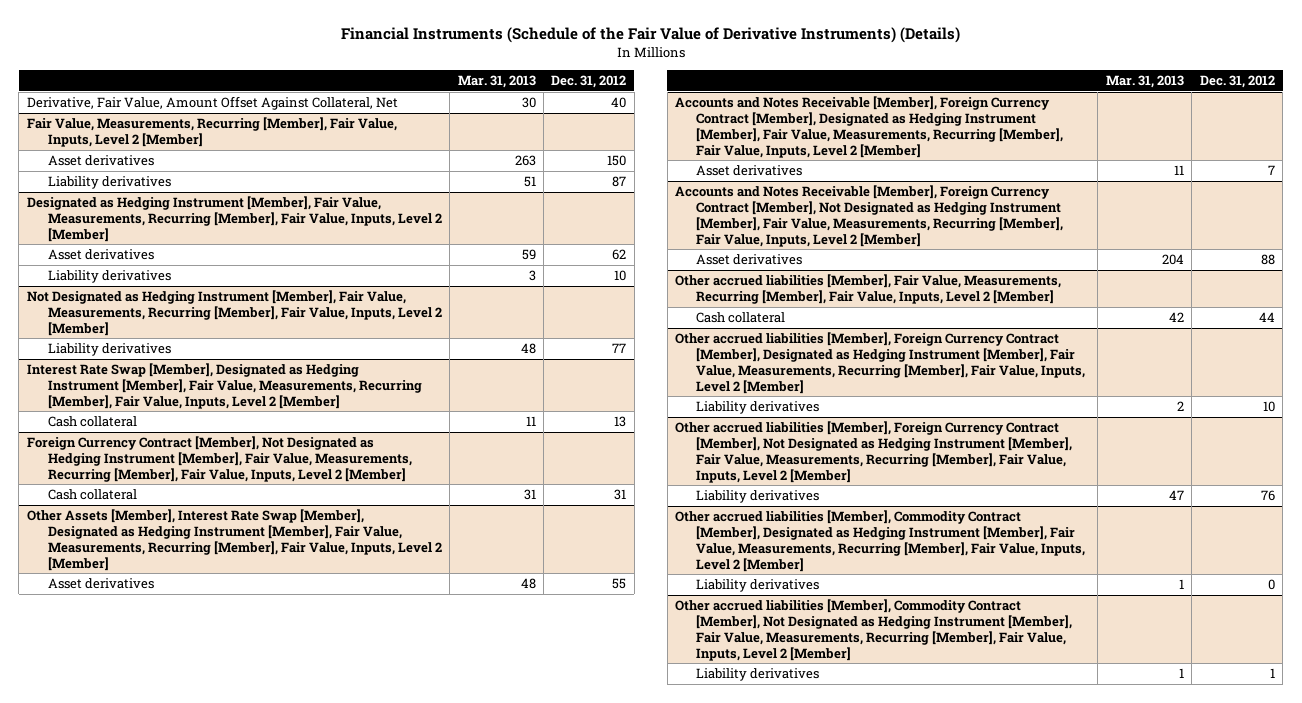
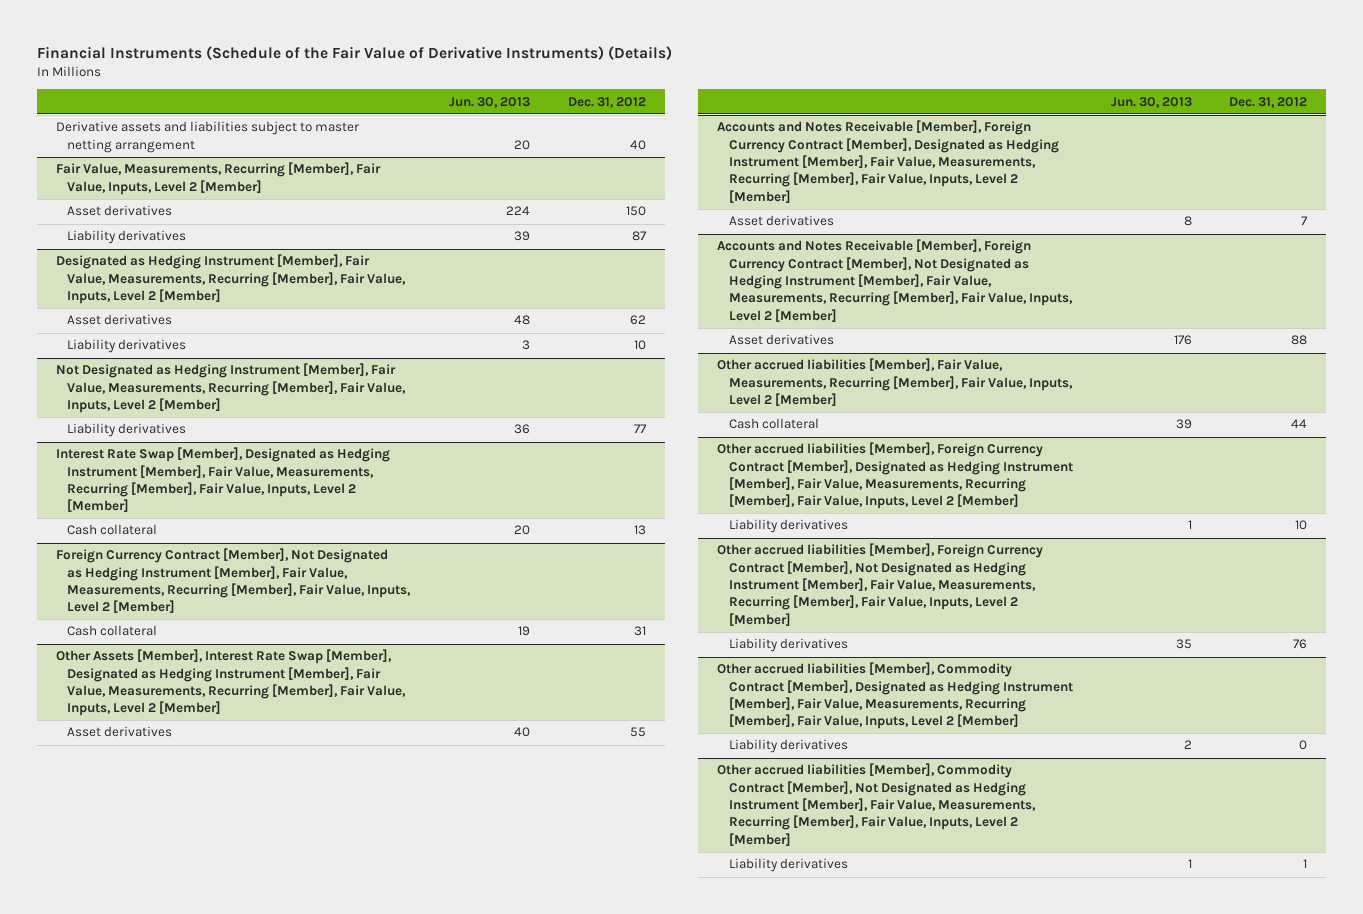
[457,75,536,89] Mar. 31, 2013 -> none
none -> [449,96,531,108] Jun. 30, 2013
[26,96,398,111] Derivative, Fair Value, Amount Offset Against Collateral, Net -> none
none -> [55,121,359,153] Derivative assets and liabilities subject to master netting arrangement

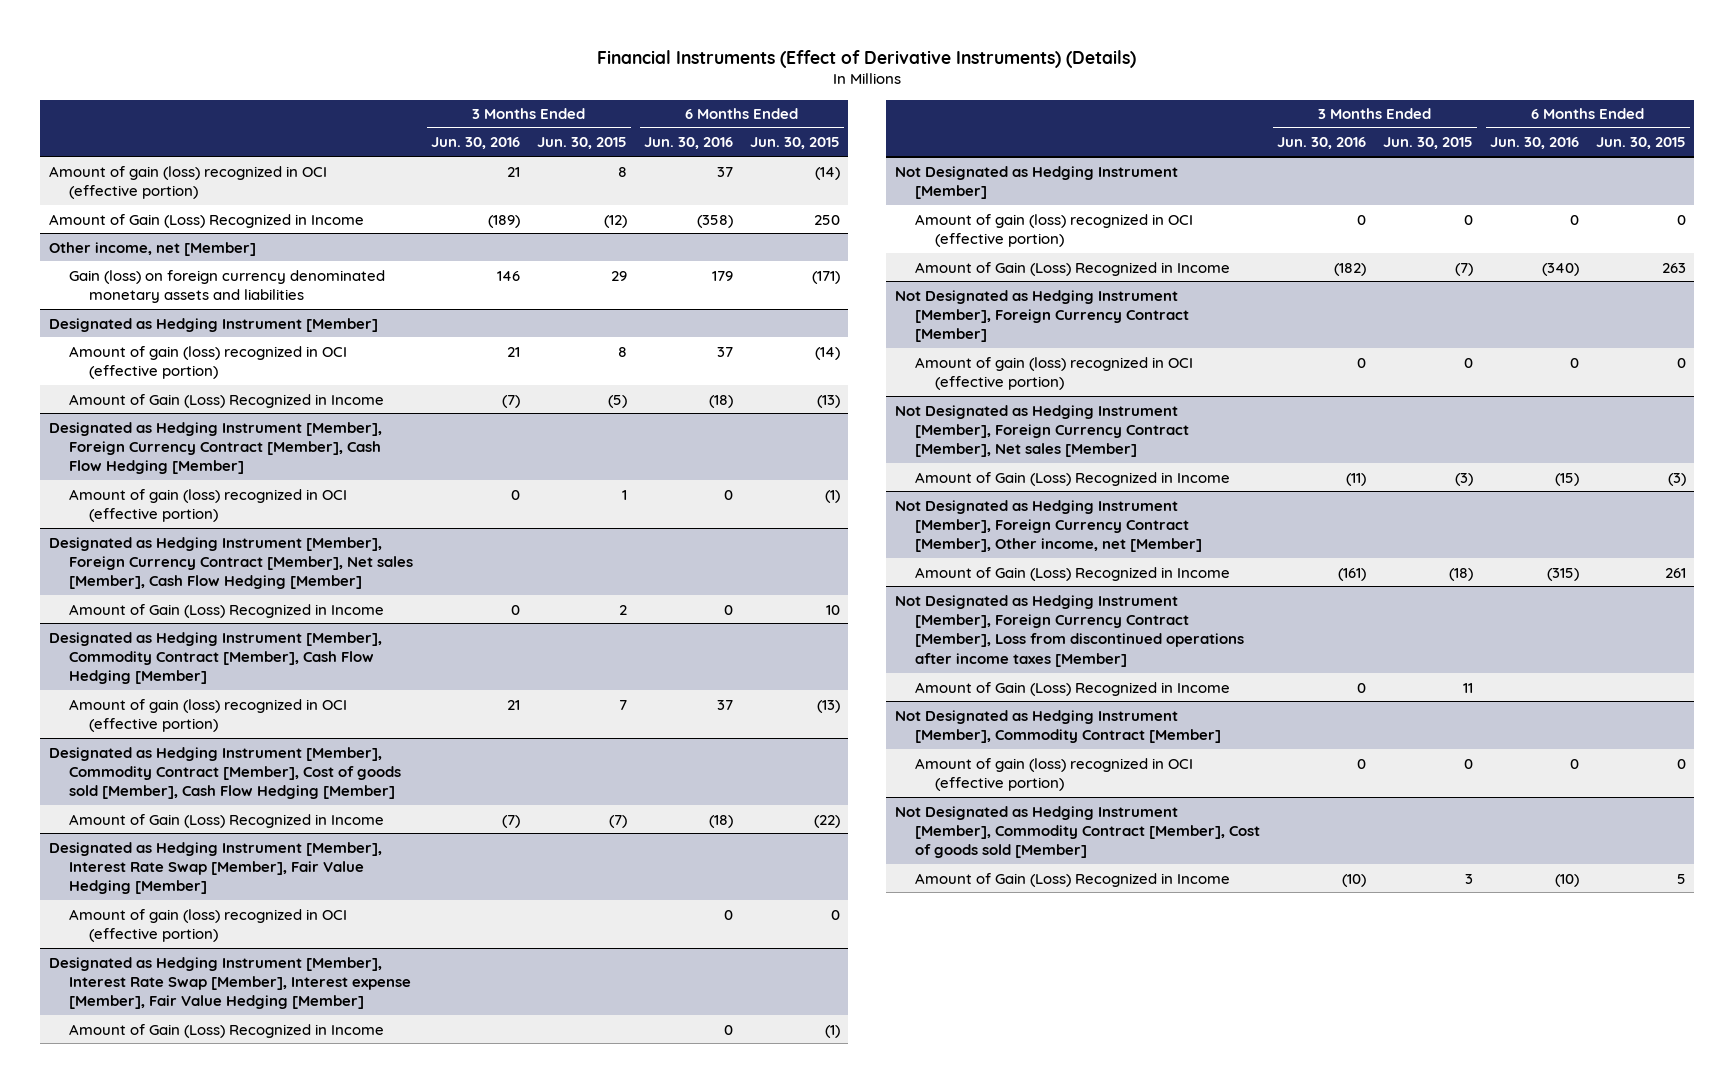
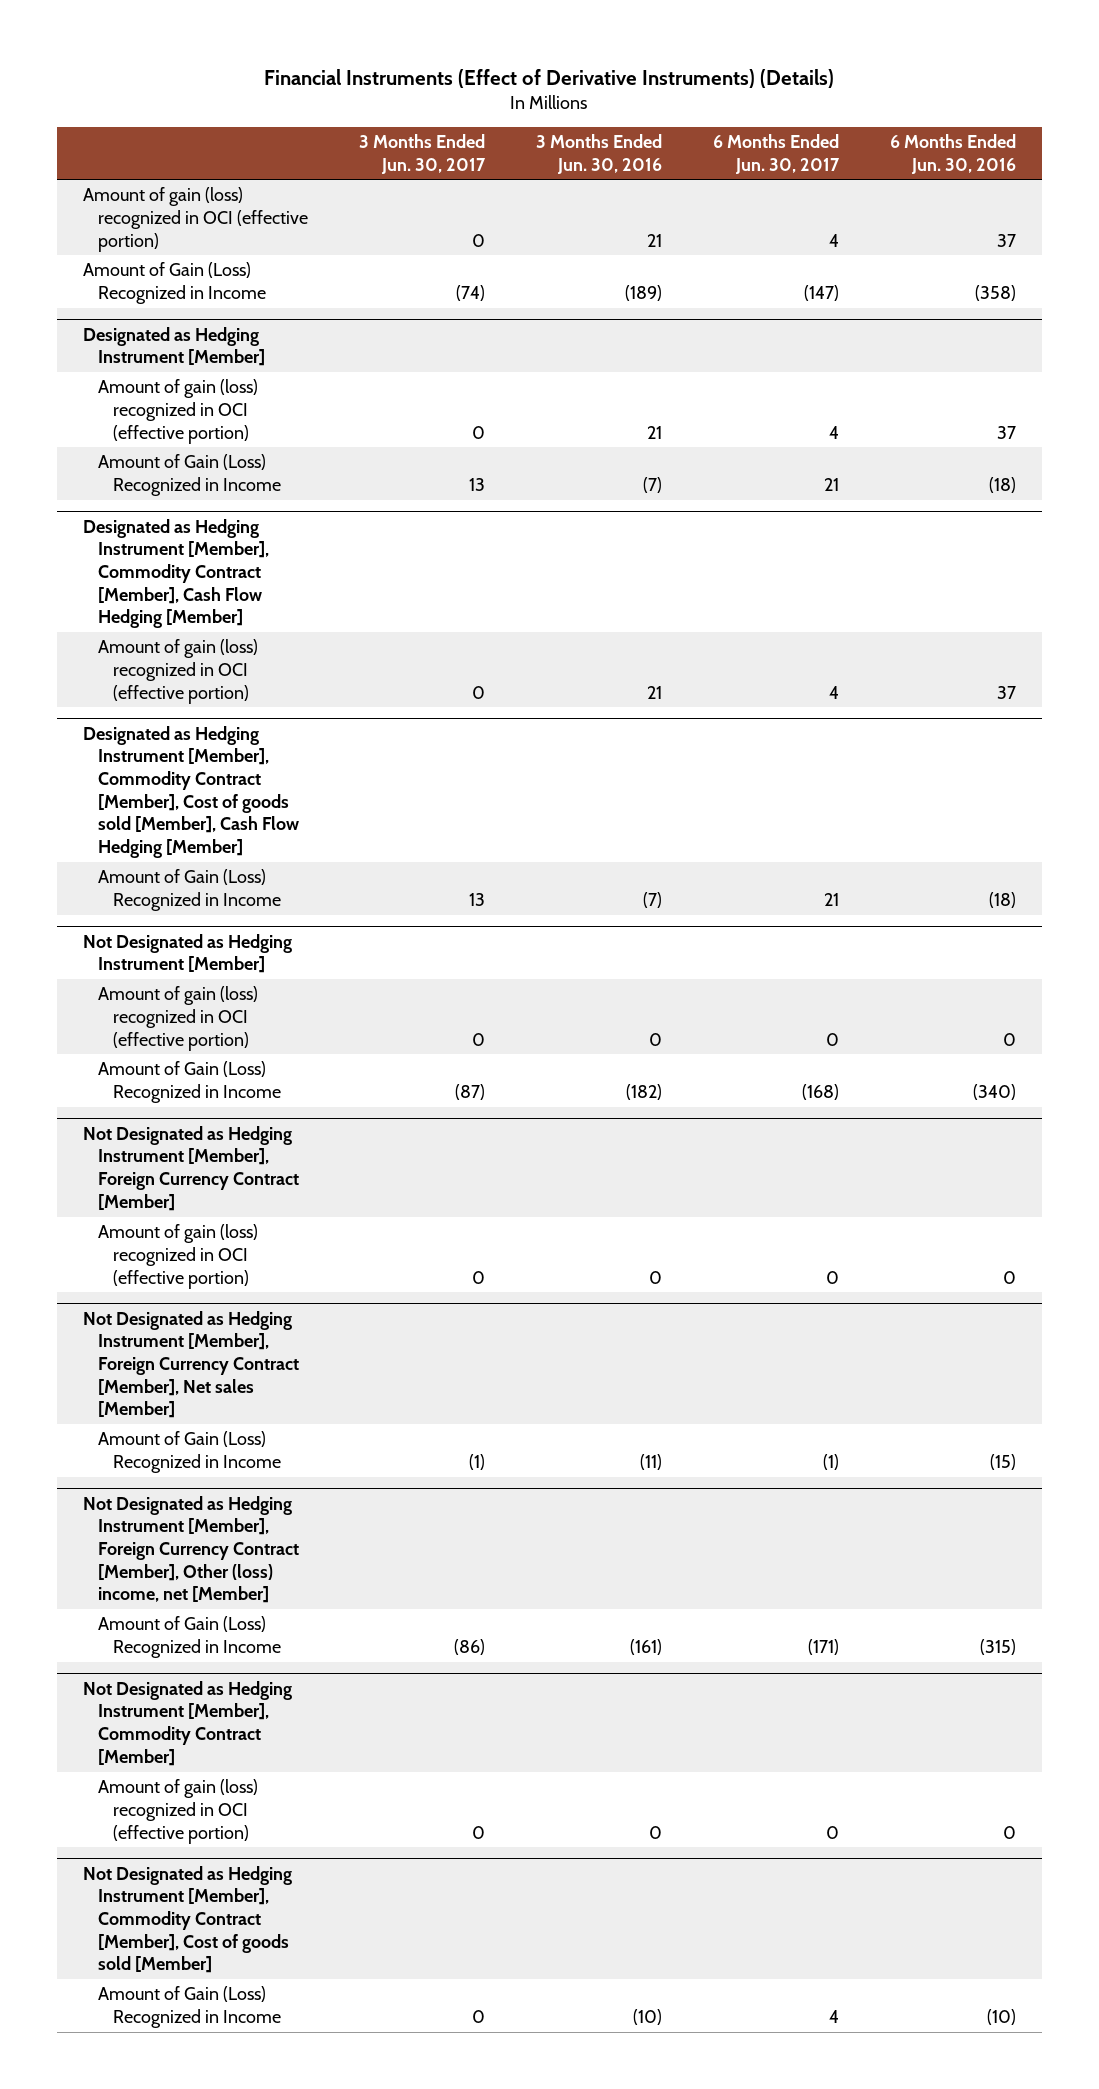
[536,137,627,150] Jun. 30, 2015 -> none
[749,137,840,150] Jun. 30, 2015 -> none
none -> [358,133,486,174] 3 Months Ended Jun. 30, 2017
none -> [713,133,841,174] 6 Months Ended Jun. 30, 2017
[48,241,256,256] Other income, net [Member] -> none
[68,269,385,303] Gain (loss) on foreign currency denominated monetary assets and liabilities -> none
[48,421,382,475] Designated as Hedging Instrument [Member], Foreign Currency Contract [Member], Cash Flow Hedging [Member] -> none
[68,488,347,522] Amount of gain (loss) recognized in OCI (effective portion) -> none
[48,536,413,590] Designated as Hedging Instrument [Member], Foreign Currency Contract [Member], Net sales [Member], Cash Flow Hedging [Member] -> none
[68,603,384,618] Amount of Gain (Loss) Recognized in Income -> none
[48,841,382,895] Designated as Hedging Instrument [Member], Interest Rate Swap [Member], Fair Value Hedging [Member] -> none
[68,908,347,942] Amount of gain (loss) recognized in OCI (effective portion) -> none
[48,956,411,1010] Designated as Hedging Instrument [Member], Interest Rate Swap [Member], Interest expense [Member], Fair Value Hedging [Member] -> none
[68,1023,384,1038] Amount of Gain (Loss) Recognized in Income -> none
[894,499,1202,553] Not Designated as Hedging Instrument [Member], Foreign Currency Contract [Member], Other income, net [Member] -> [82,1495,299,1604] Not Designated as Hedging Instrument [Member], Foreign Currency Contract [Member], Other (loss) income, net [Member]
[894,594,1244,667] Not Designated as Hedging Instrument [Member], Foreign Currency Contract [Member], Loss from discontinued operations after income taxes [Member] -> none
[914,681,1230,696] Amount of Gain (Loss) Recognized in Income -> none

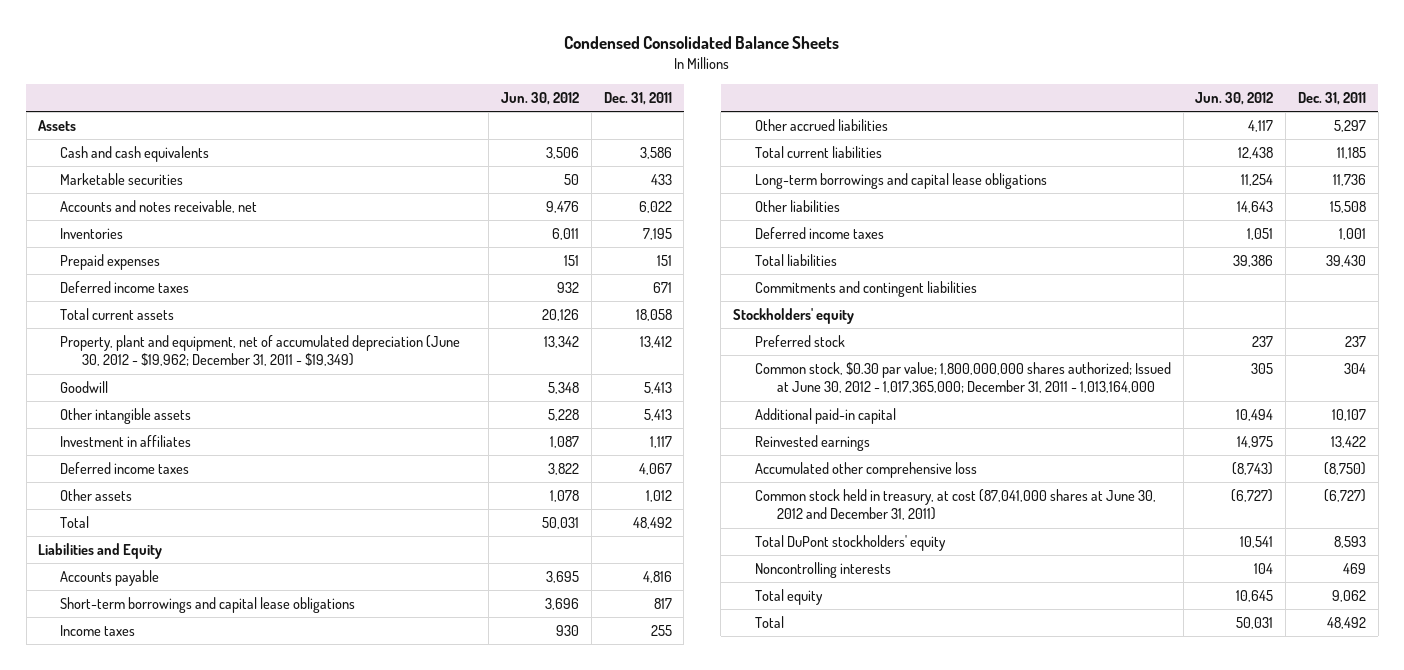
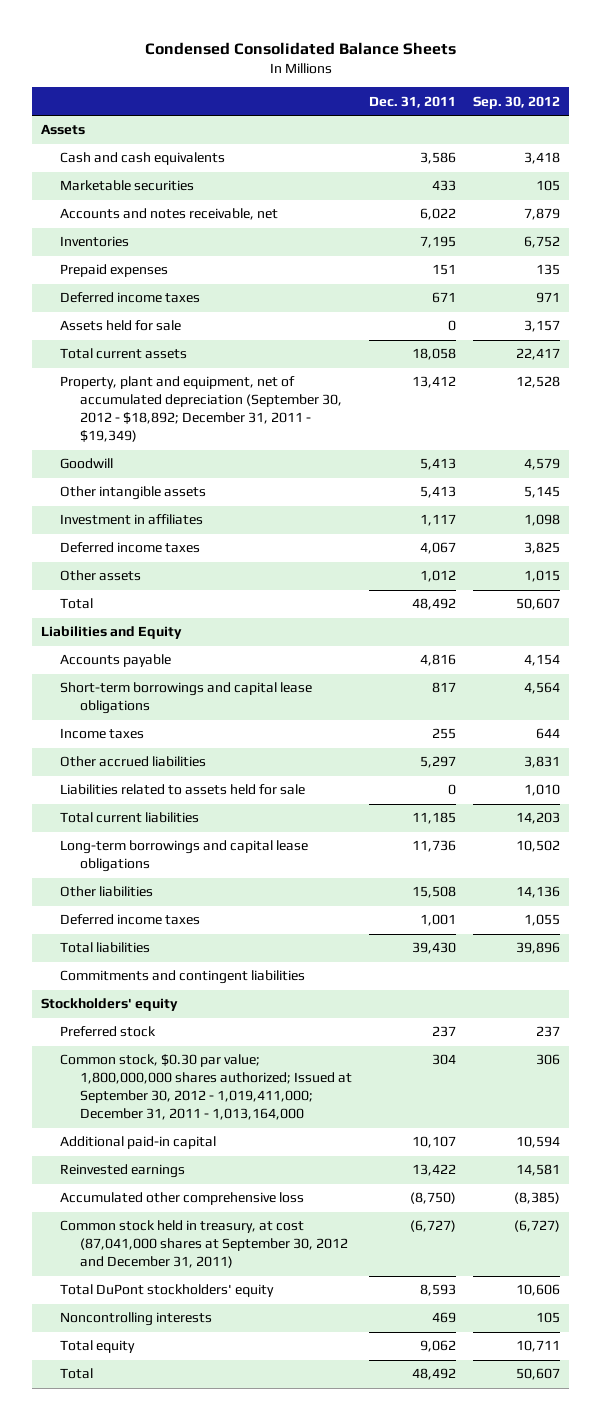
[500,91,579,105] Jun. 30, 2012 -> none
none -> [473,95,561,109] Sep. 30, 2012
none -> [60,320,182,332] Assets held for sale
[60,335,461,367] Property, plant and equipment, net of accumulated depreciation (June 30, 2012 - $19,962; December 31, 2011 - $19,349) -> [60,376,342,443] Property, plant and equipment, net of accumulated depreciation (September 30, 2012 - $18,892; December 31, 2011 - $19,349)
none -> [60,784,306,796] Liabilities related to assets held for sale
[754,362,1171,394] Common stock, $0.30 par value; 1,800,000,000 shares authorized; Issued at June 30, 2012 - 1,017,365,000; December 31, 2011 - 1,013,164,000 -> [60,1054,352,1121] Common stock, $0.30 par value; 1,800,000,000 shares authorized; Issued at September 30, 2012 - 1,019,411,000; December 31, 2011 - 1,013,164,000
[754,489,1156,521] Common stock held in treasury, at cost (87,041,000 shares at June 30, 2012 and December 31, 2011) -> [60,1220,348,1269] Common stock held in treasury, at cost (87,041,000 shares at September 30, 2012 and December 31, 2011)

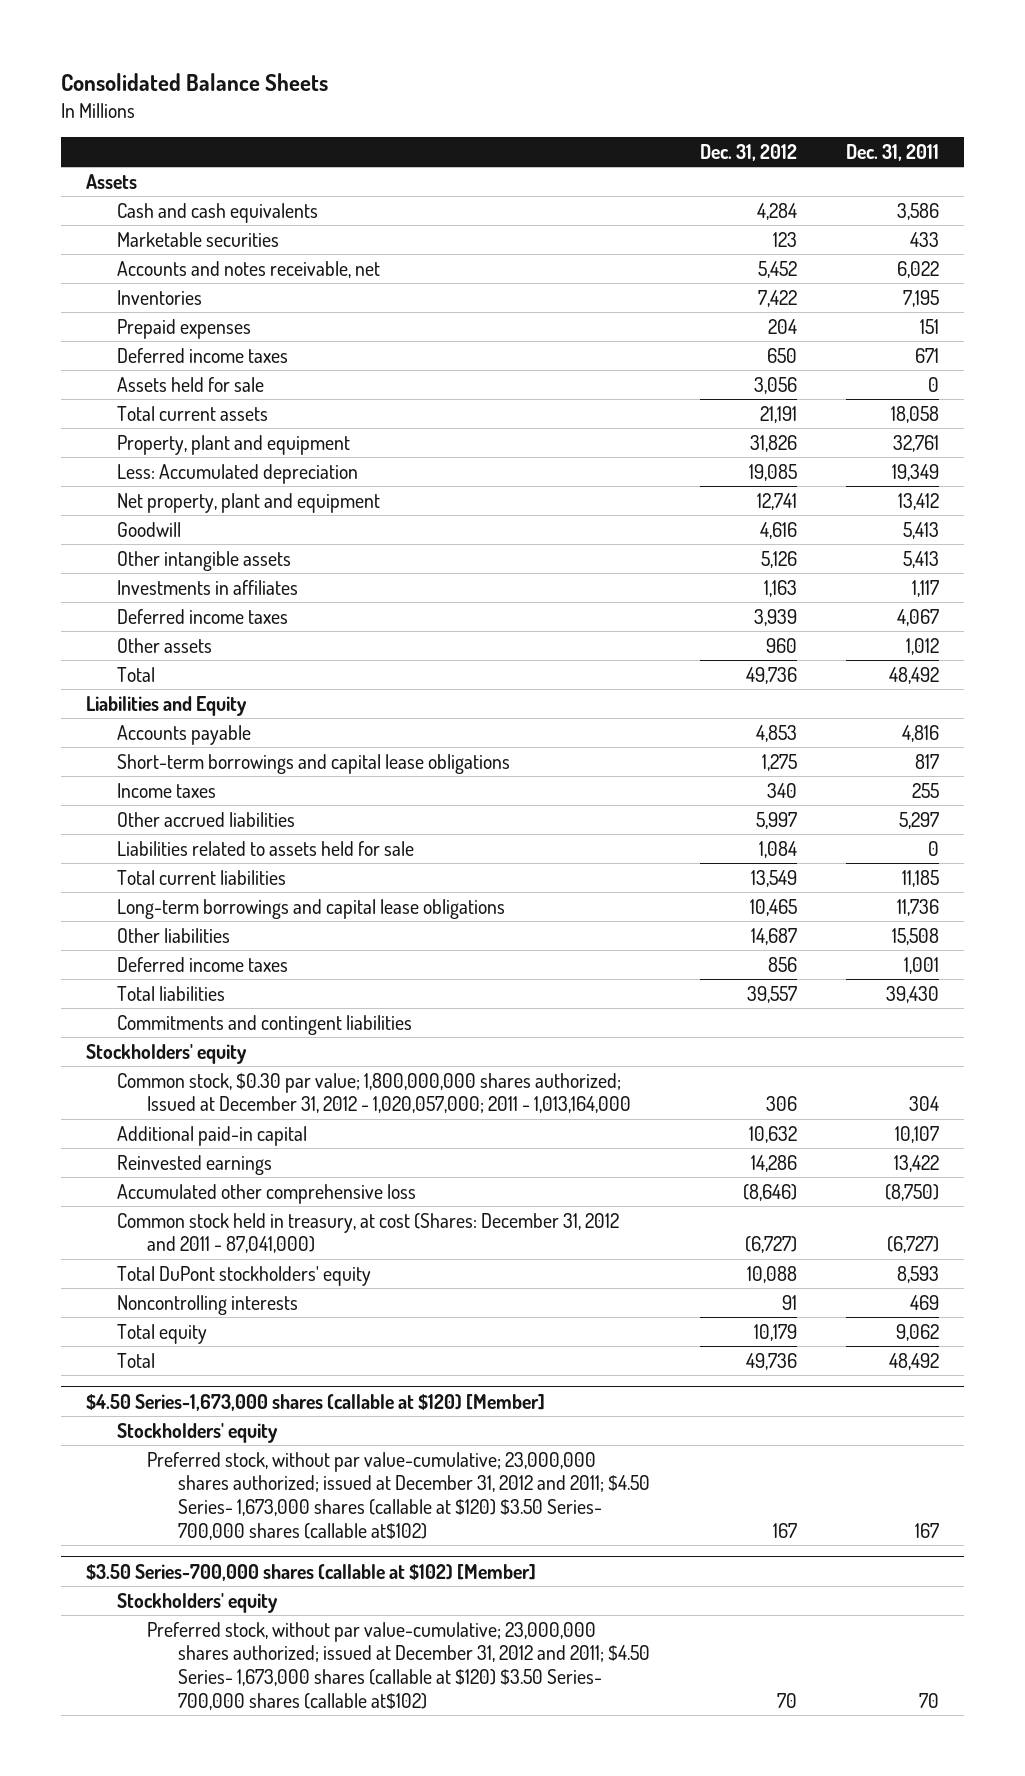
[144,42,456,56] Condensed Consolidated Balance Sheets -> [61,73,329,92] Consolidated Balance Sheets
[473,95,561,109] Sep. 30, 2012 -> none
none -> [699,143,797,161] Dec. 31, 2012
none -> [116,434,350,455] Property, plant and equipment
none -> [116,463,358,484] Less: Accumulated depreciation
[60,376,342,443] Property, plant and equipment, net of accumulated depreciation (September 30, 2012 - $18,892; December 31, 2011 - $19,349) -> [116,492,380,513] Net property, plant and equipment
[60,514,204,526] Investment in affiliates -> [116,579,298,595] Investments in affiliates
[60,1026,157,1038] Preferred stock -> none
[60,1054,352,1121] Common stock, $0.30 par value; 1,800,000,000 shares authorized; Issued at September 30, 2012 - 1,019,411,000; December 31, 2011 - 1,013,164,000 -> [116,1072,632,1114] Common stock, $0.30 par value; 1,800,000,000 shares authorized; Issued at December 31, 2012 - 1,020,057,000; 2011 - 1,013,164,000
[60,1220,348,1269] Common stock held in treasury, at cost (87,041,000 shares at September 30, 2012 and December 31, 2011) -> [116,1212,619,1254] Common stock held in treasury, at cost (Shares: December 31, 2012 and 2011 - 87,041,000)
none -> [86,1393,546,1411] $4.50 Series-1,673,000 shares (callable at $120) [Member]
none -> [116,1422,278,1443] Stockholders' equity
none -> [147,1451,651,1540] Preferred stock, without par value-cumulative; 23,000,000 shares authorized; issued at December 31, 2012 and 2011; $4.50 Series- 1,673,000 shares (callable at $120) $3.50 Series- 700,000 shares (callable at$102)
none -> [86,1563,537,1581] $3.50 Series-700,000 shares (callable at $102) [Member]
none -> [116,1592,278,1613] Stockholders' equity
none -> [147,1621,651,1710] Preferred stock, without par value-cumulative; 23,000,000 shares authorized; issued at December 31, 2012 and 2011; $4.50 Series- 1,673,000 shares (callable at $120) $3.50 Series- 700,000 shares (callable at$102)

